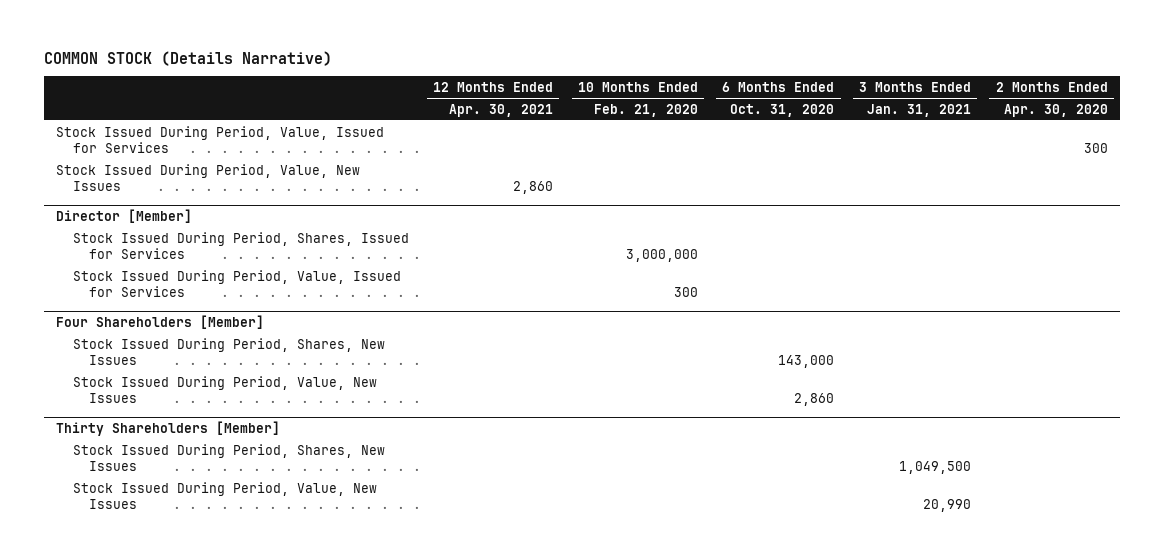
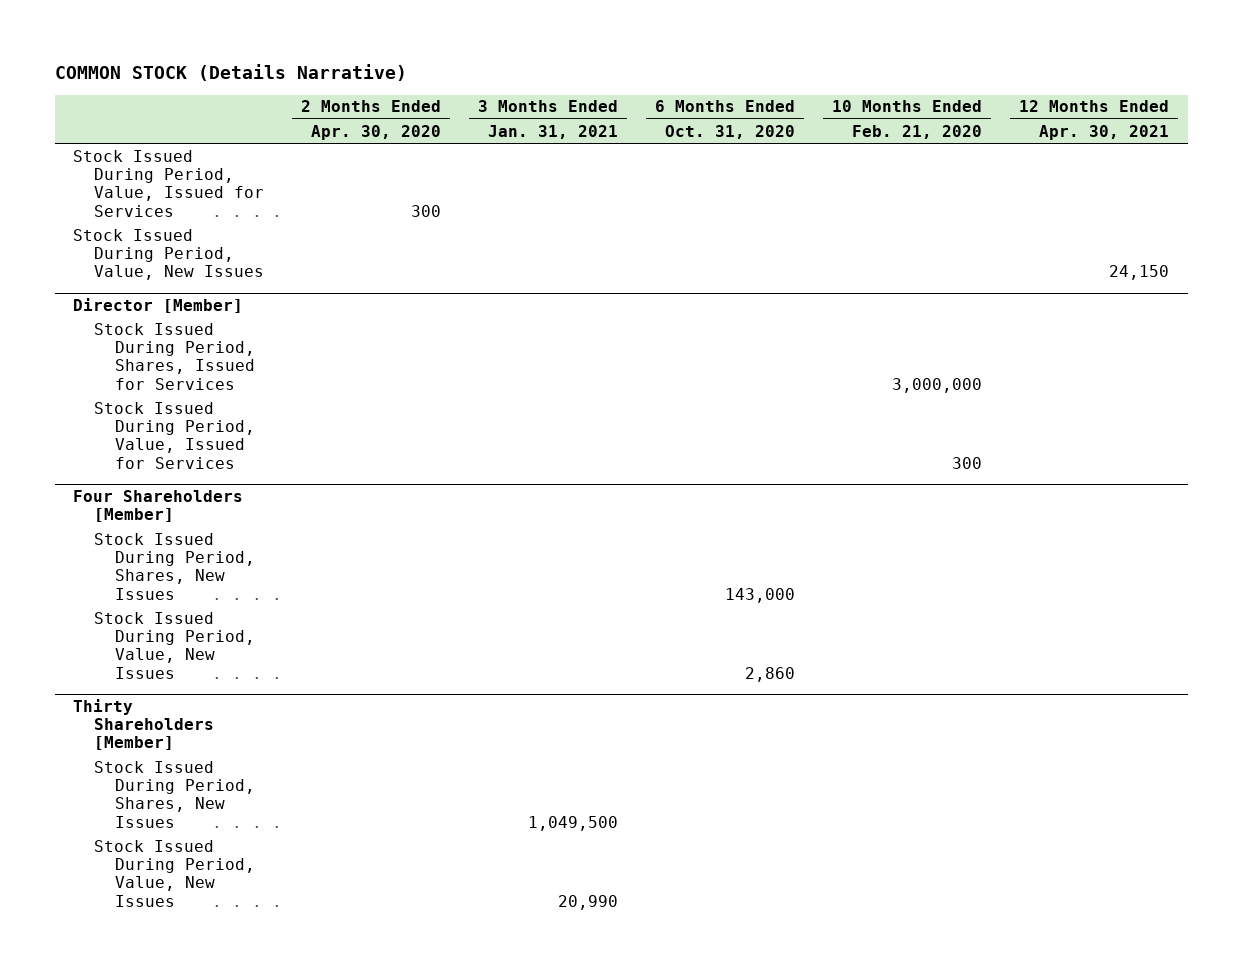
[513,180,554,194] 2,860 -> [1109,265,1170,281] 24,150

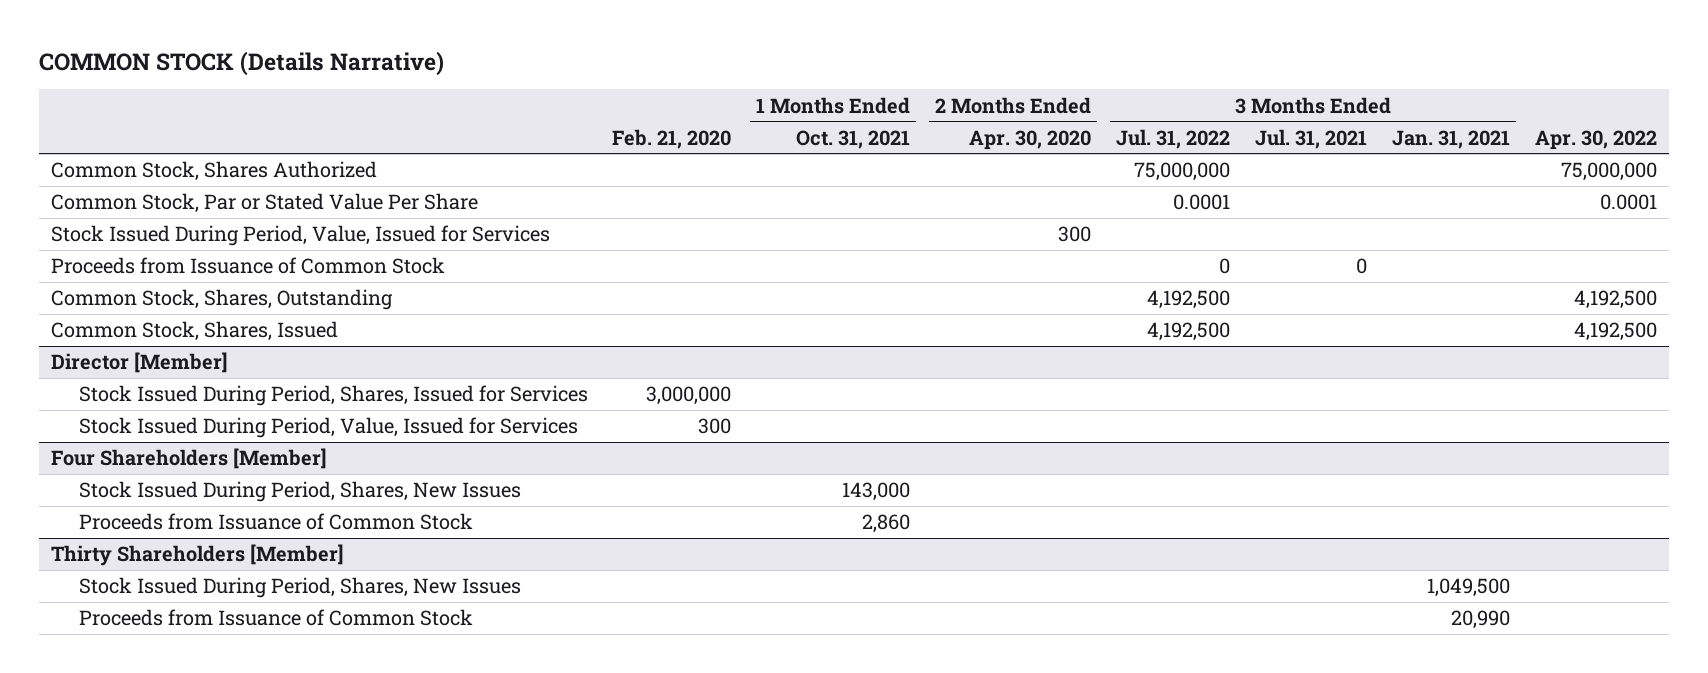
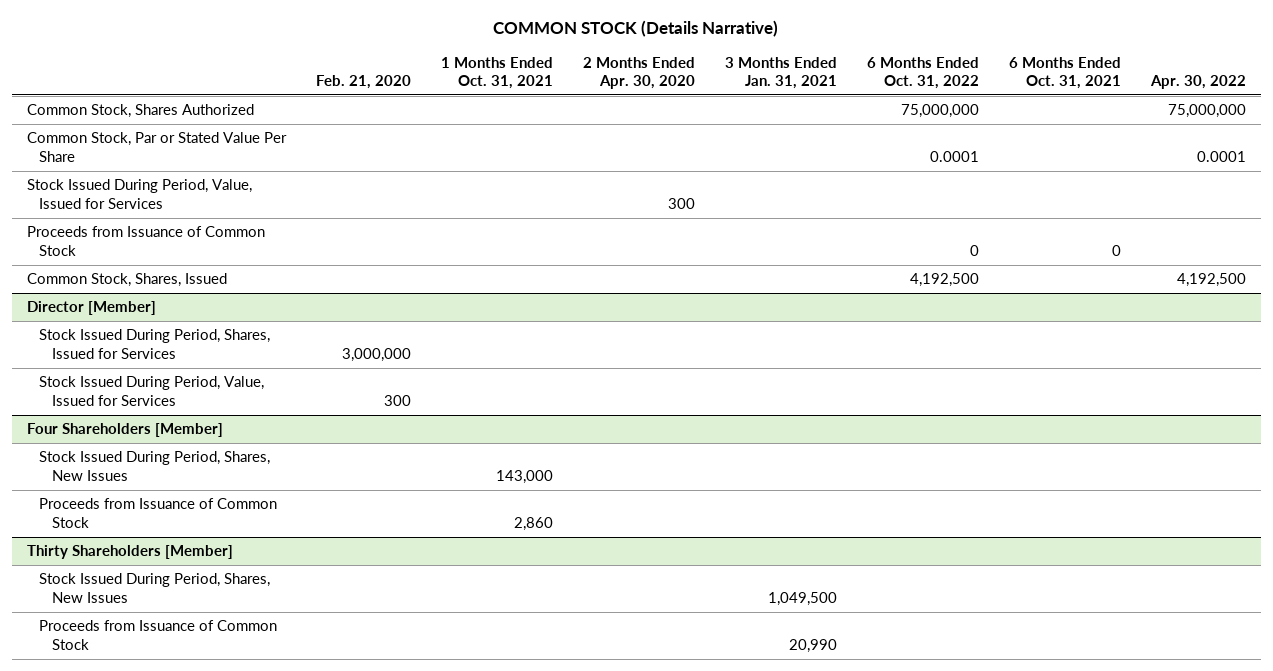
[1115,128,1230,149] Jul. 31, 2022 -> none
[1254,128,1367,149] Jul. 31, 2021 -> none
none -> [866,56,979,90] 6 Months Ended Oct. 31, 2022
none -> [1008,56,1121,90] 6 Months Ended Oct. 31, 2021
[51,289,394,311] Common Stock, Shares, Outstanding -> none

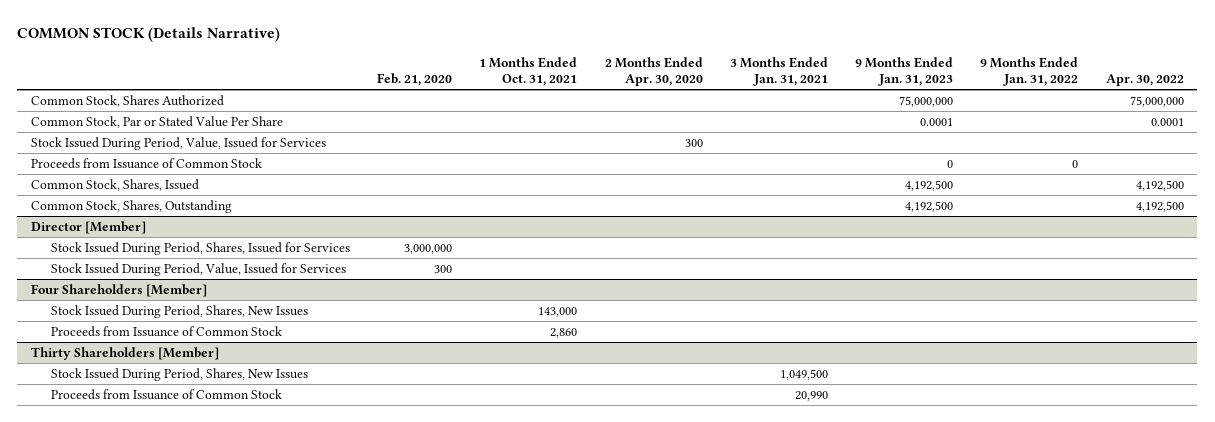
[866,56,979,90] 6 Months Ended Oct. 31, 2022 -> none
[1008,56,1121,90] 6 Months Ended Oct. 31, 2021 -> none
none -> [855,56,954,86] 9 Months Ended Jan. 31, 2023
none -> [980,56,1079,86] 9 Months Ended Jan. 31, 2022
none -> [30,199,232,213] Common Stock, Shares, Outstanding

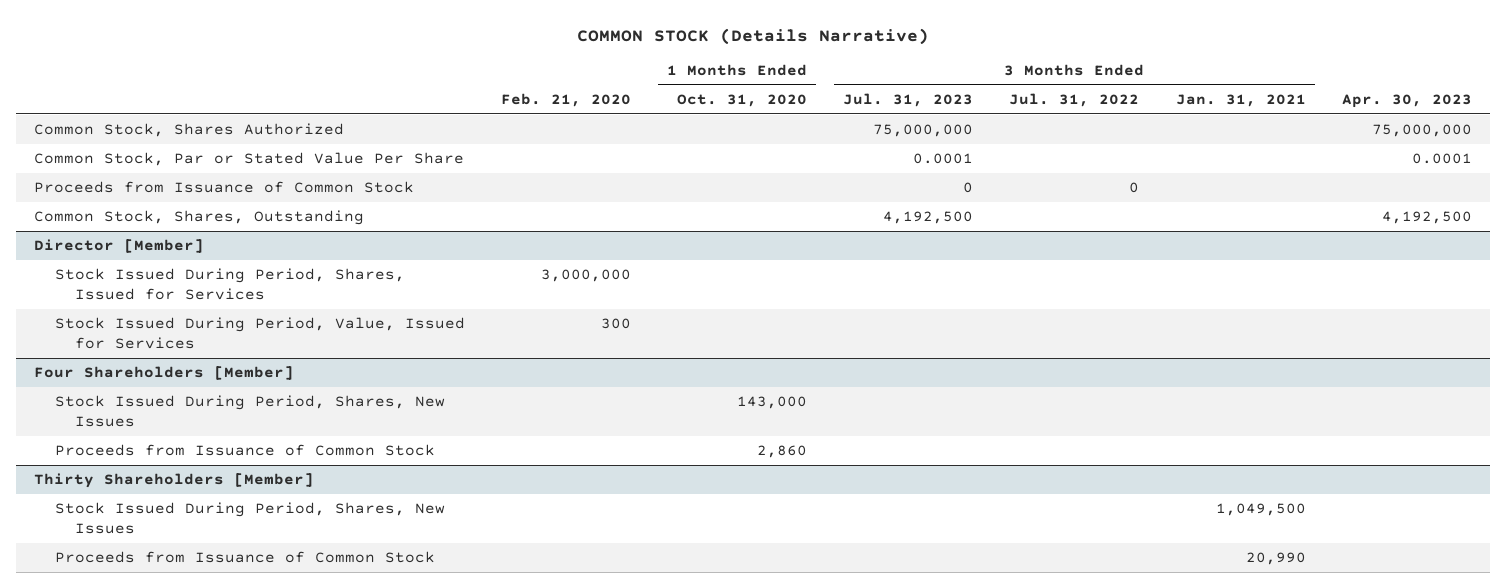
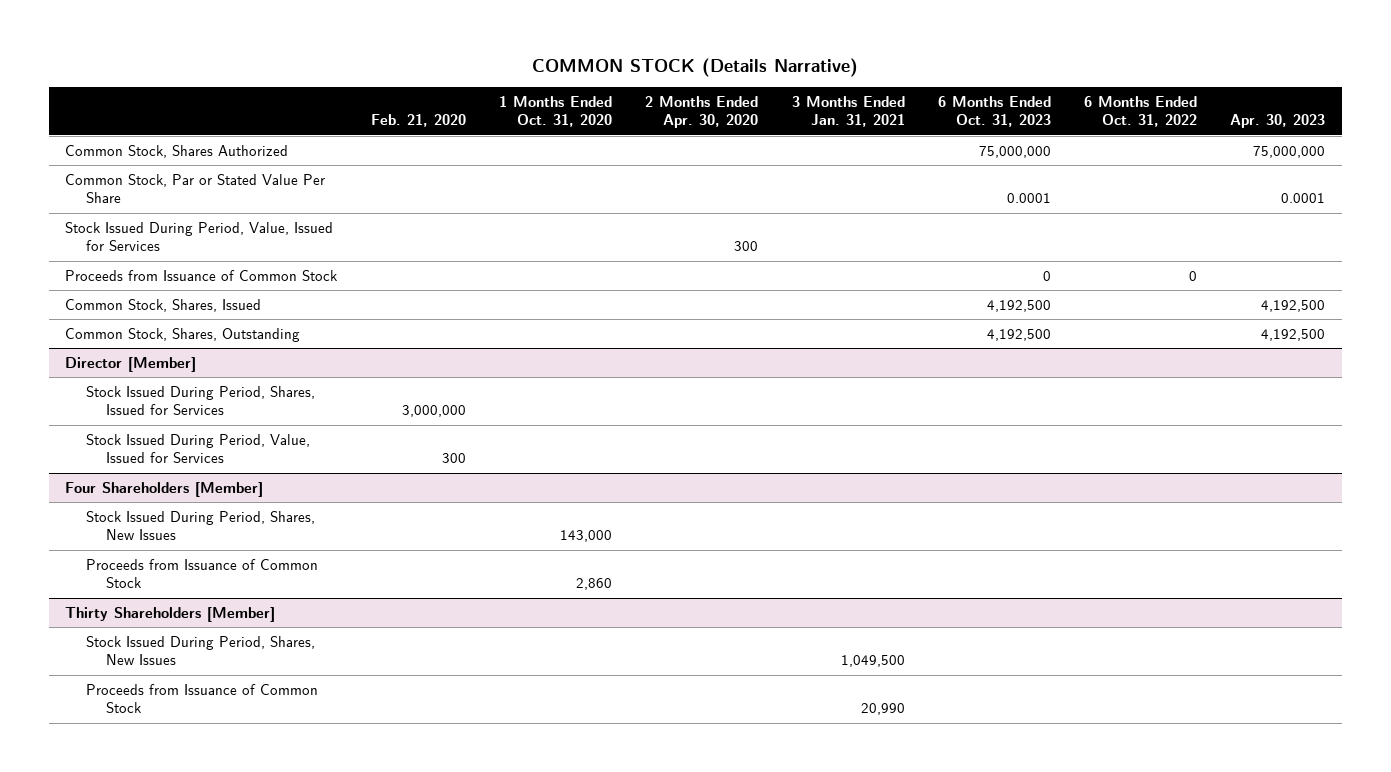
[843,92,974,107] Jul. 31, 2023 -> none
[1009,92,1140,107] Jul. 31, 2022 -> none
none -> [645,96,759,129] 2 Months Ended Apr. 30, 2020
none -> [937,96,1051,128] 6 Months Ended Oct. 31, 2023
none -> [1084,96,1198,128] 6 Months Ended Oct. 31, 2022
none -> [65,221,334,252] Stock Issued During Period, Value, Issued for Services
none -> [65,298,262,312] Common Stock, Shares, Issued

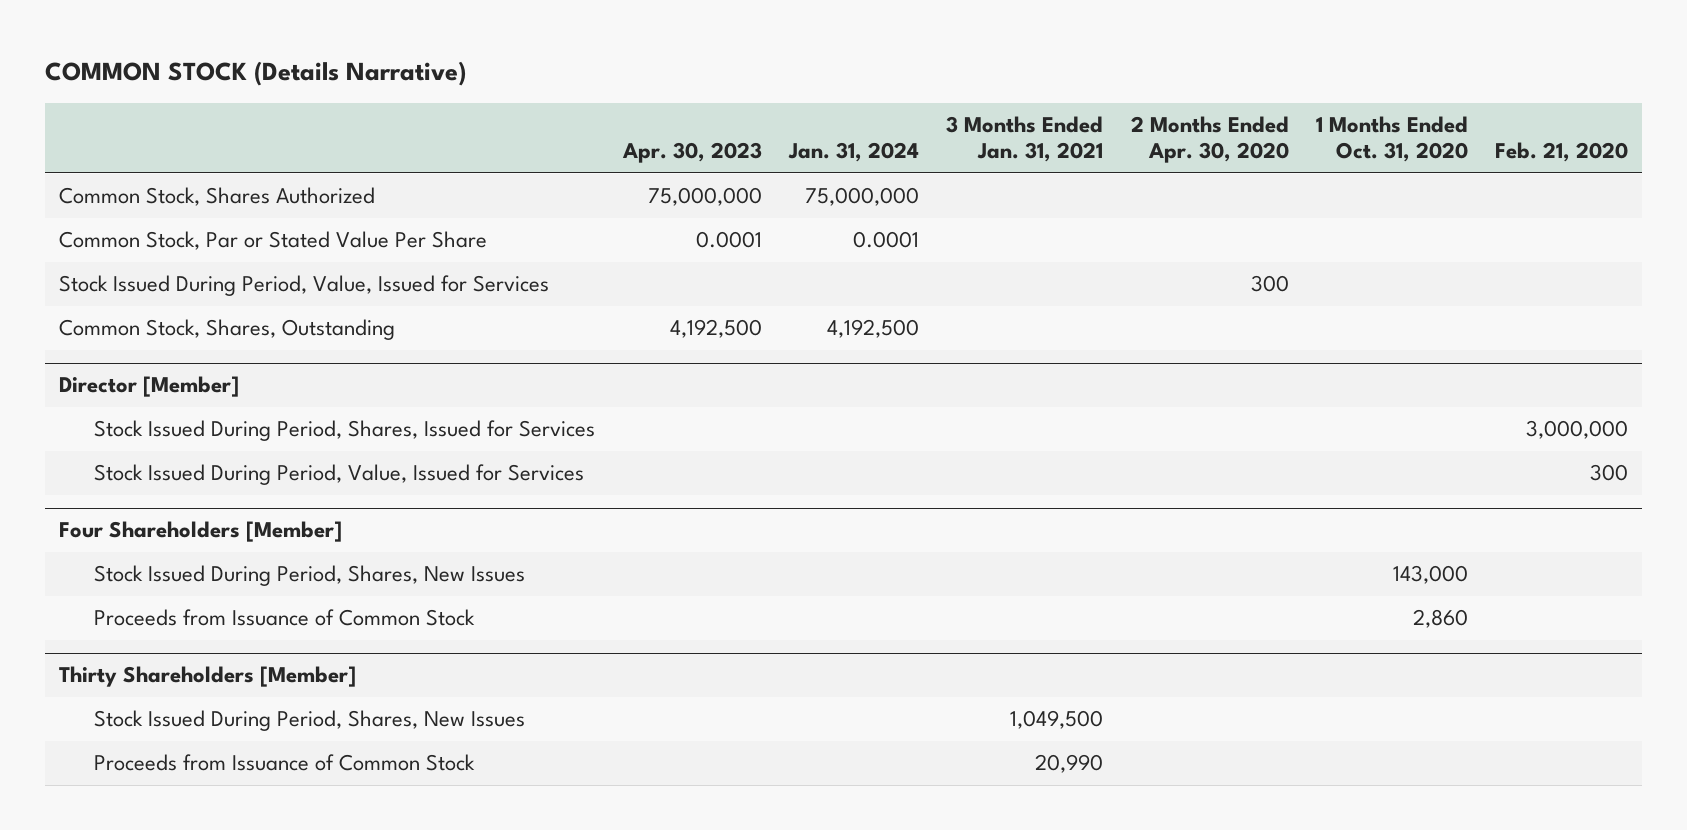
[937,96,1051,128] 6 Months Ended Oct. 31, 2023 -> none
[1084,96,1198,128] 6 Months Ended Oct. 31, 2022 -> none
none -> [788,142,920,163] Jan. 31, 2024
[65,269,339,281] Proceeds from Issuance of Common Stock -> none
[65,298,262,312] Common Stock, Shares, Issued -> none

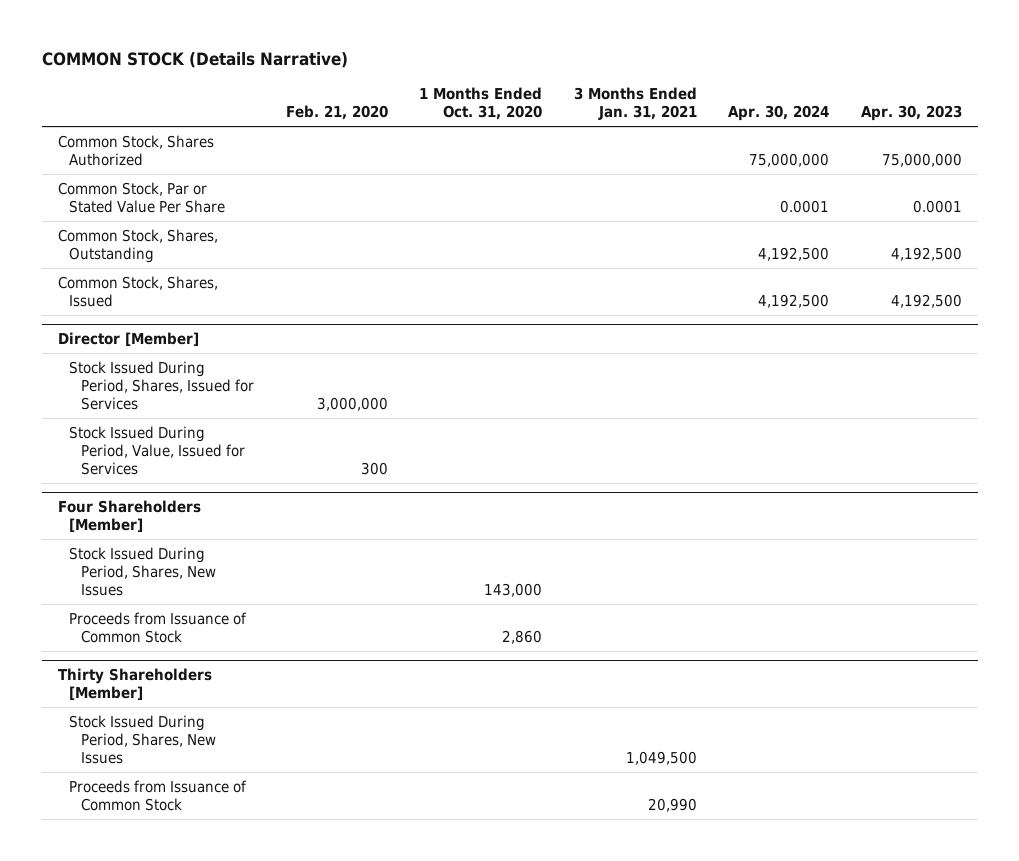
[788,142,920,163] Jan. 31, 2024 -> none
[1130,116,1289,164] 2 Months Ended Apr. 30, 2020 -> none
none -> [728,105,830,122] Apr. 30, 2024
[58,275,549,297] Stock Issued During Period, Value, Issued for Services -> none
none -> [57,275,218,308] Common Stock, Shares, Issued

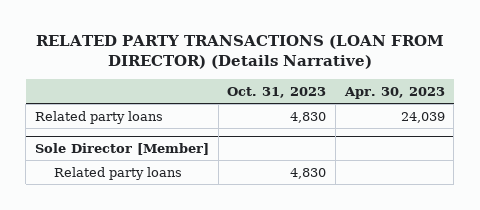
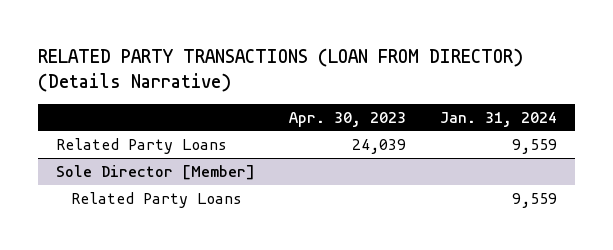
[227,86,327,98] Oct. 31, 2023 -> none
none -> [440,111,558,127] Jan. 31, 2024
[35,110,164,124] Related party loans -> [55,137,227,154] Related Party Loans
[54,166,183,180] Related party loans -> [71,191,243,208] Related Party Loans

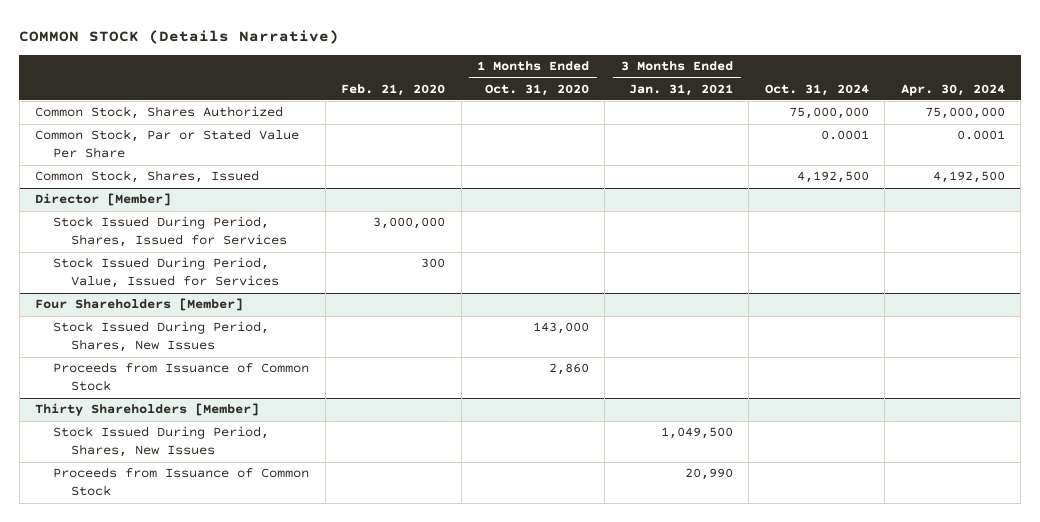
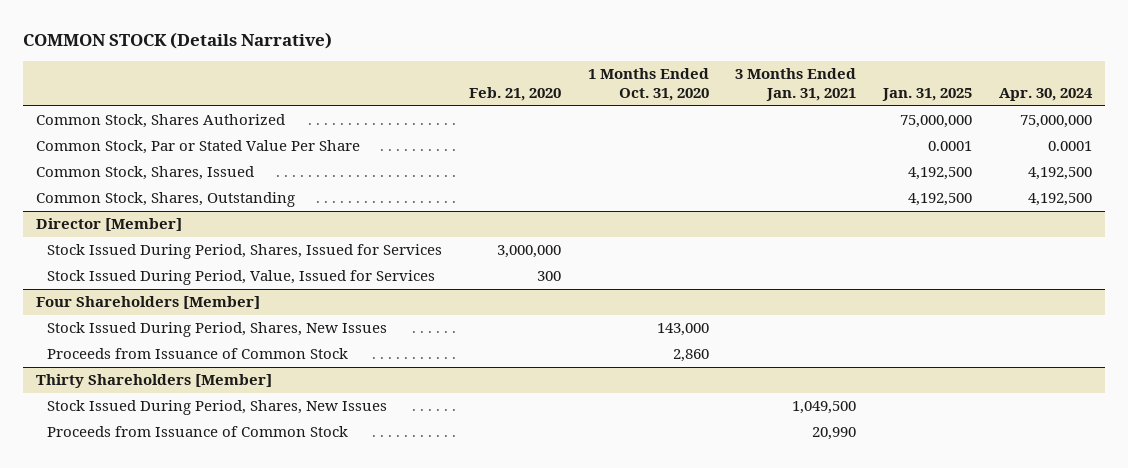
[764,83,869,96] Oct. 31, 2024 -> none
none -> [881,87,972,101] Jan. 31, 2025
none -> [36,192,296,208] Common Stock, Shares, Outstanding

